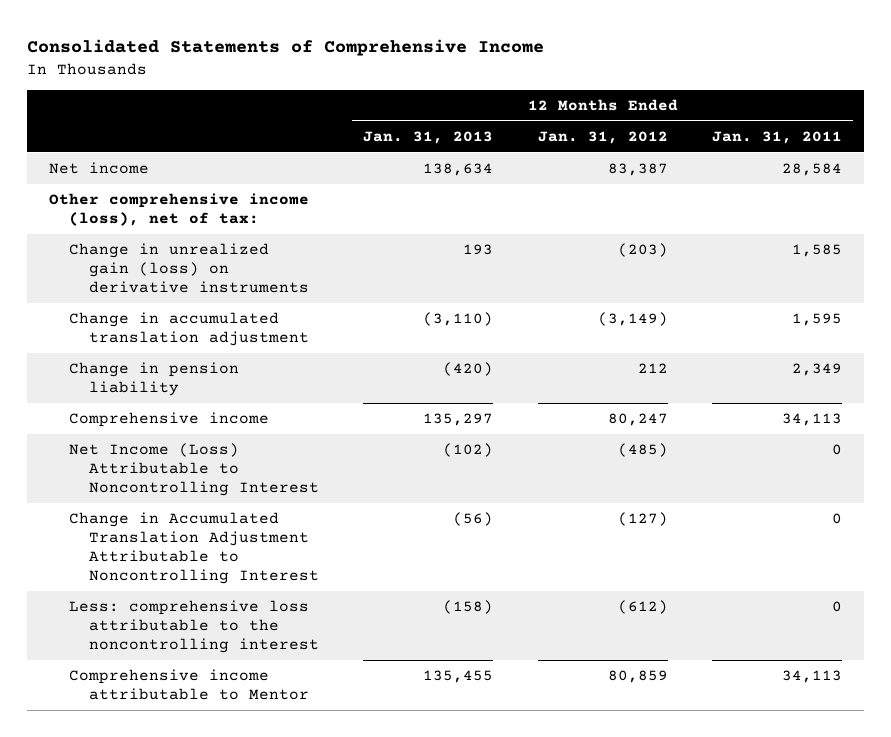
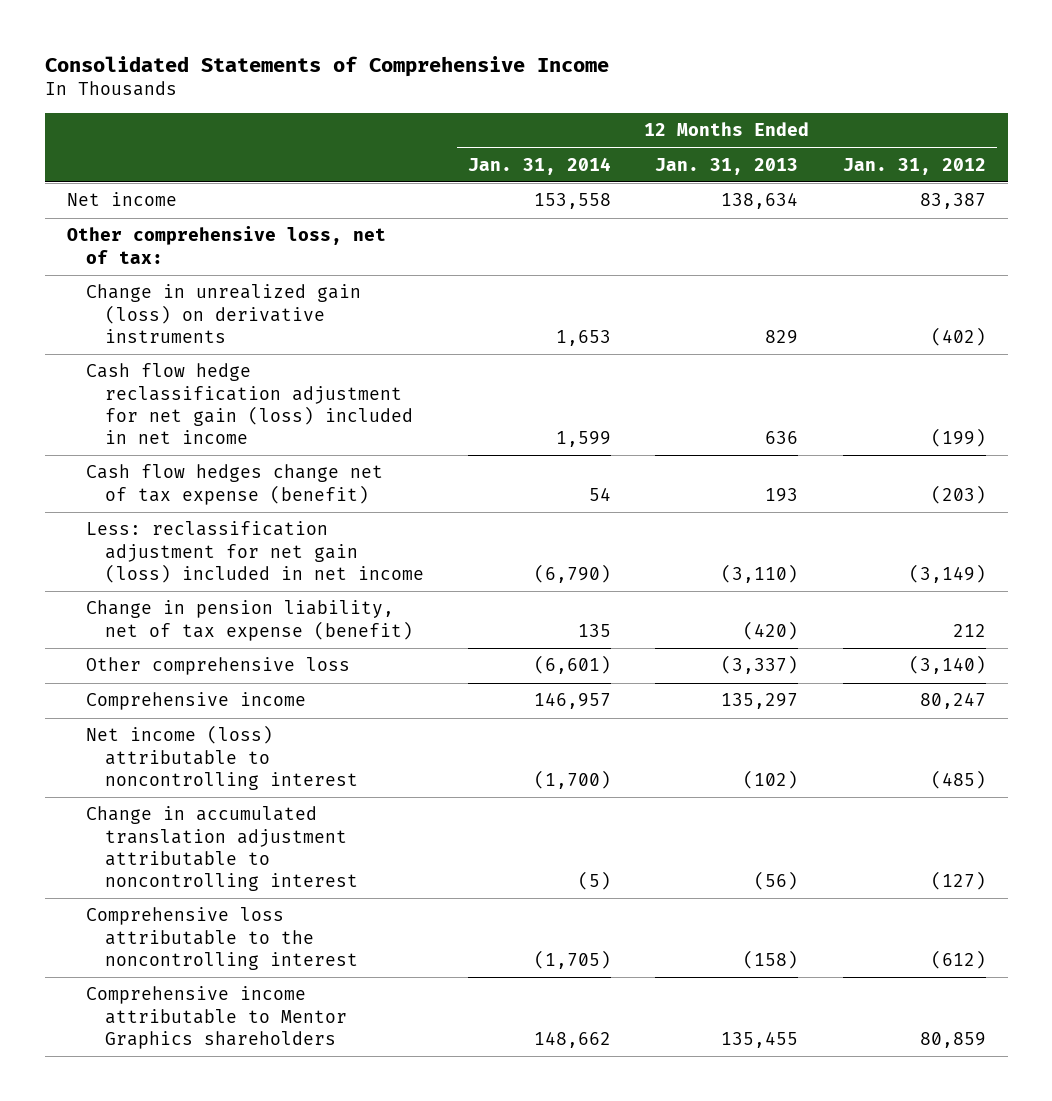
[711,131,842,145] Jan. 31, 2011 -> none
none -> [467,156,611,175] Jan. 31, 2014
[49,193,310,227] Other comprehensive income (loss), net of tax: -> [66,226,386,264] Other comprehensive loss, net of tax:
[463,244,494,256] 193 -> [765,329,799,344] 829
[617,243,668,258] (203) -> [930,326,986,346] (402)
none -> [85,363,413,444] Cash flow hedge reclassification adjustment for net gain (loss) included in net income
none -> [85,464,383,505] Cash flow hedges change net of tax expense (benefit)
[69,312,310,347] Change in accumulated translation adjustment -> [85,521,424,583] Less: reclassification adjustment for net gain (loss) included in net income
[69,362,240,397] Change in pension liability -> [85,600,413,641] Change in pension liability, net of tax expense (benefit)
none -> [85,657,350,676] Other comprehensive loss
[69,443,320,496] Net Income (Loss) Attributable to Noncontrolling Interest -> [85,725,358,790] Net income (loss) attributable to noncontrolling interest
[69,512,320,584] Change in Accumulated Translation Adjustment Attributable to Noncontrolling Interest -> [85,806,358,891] Change in accumulated translation adjustment attributable to noncontrolling interest
[69,600,320,653] Less: comprehensive loss attributable to the noncontrolling interest -> [85,907,358,970] Comprehensive loss attributable to the noncontrolling interest
[69,669,310,701] Comprehensive income attributable to Mentor -> [85,986,347,1049] Comprehensive income attributable to Mentor Graphics shareholders

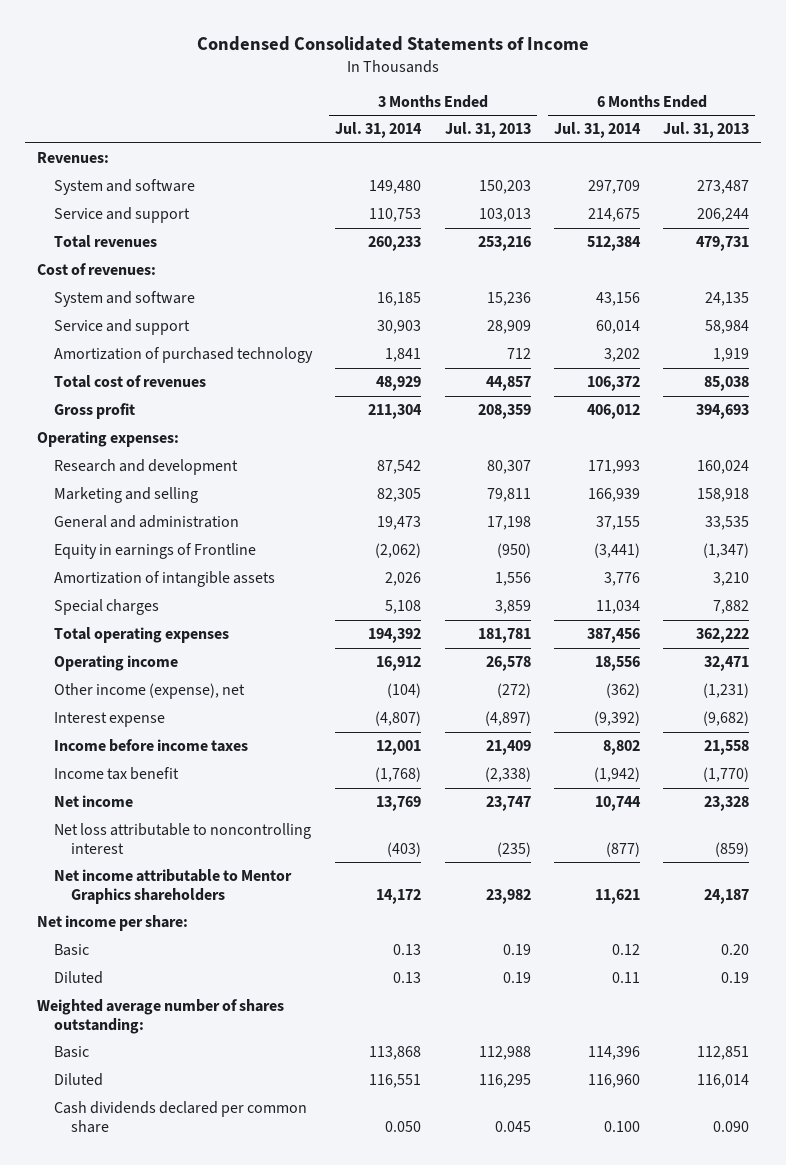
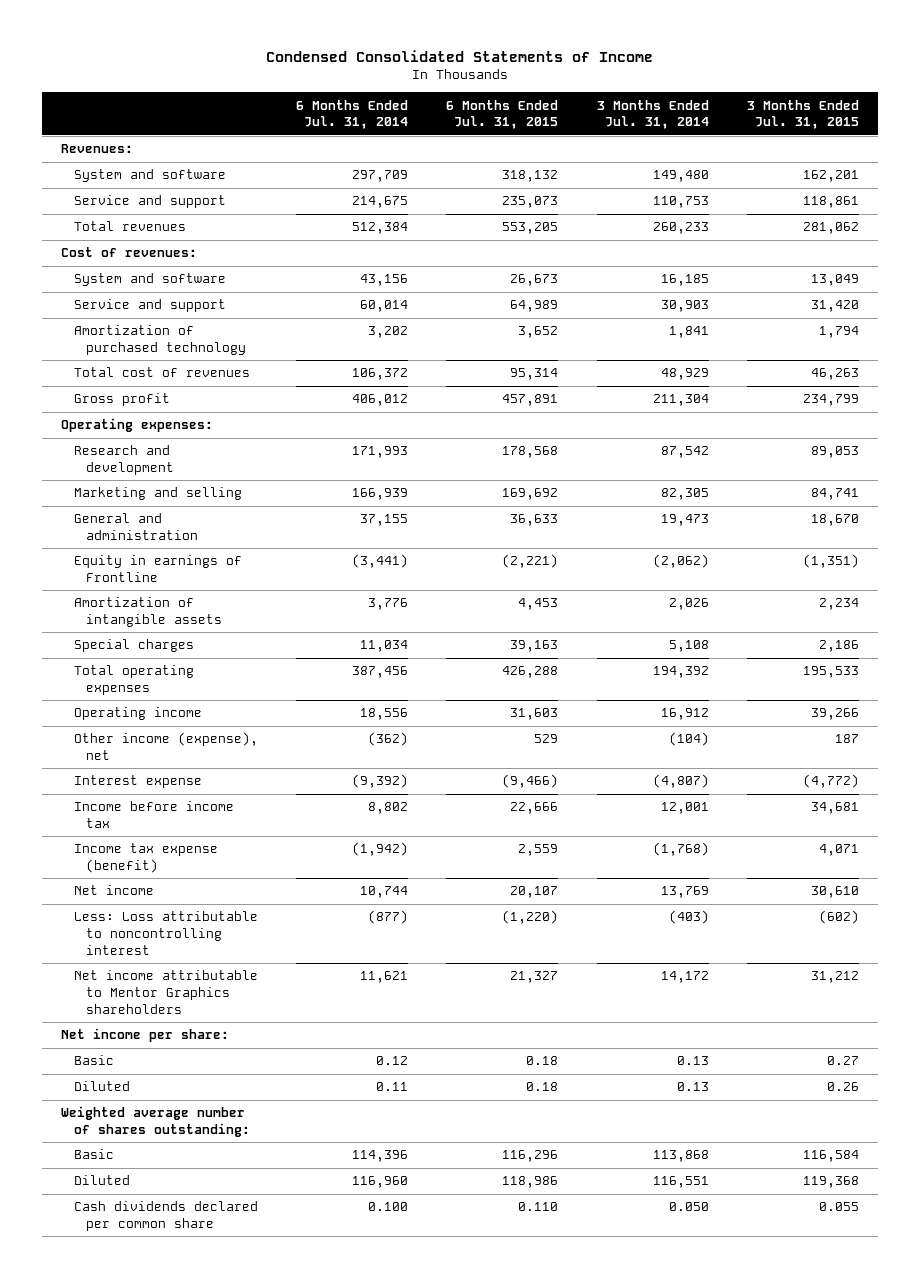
[444,122,531,139] Jul. 31, 2013 -> none
[663,122,750,139] Jul. 31, 2013 -> none
none -> [446,99,559,130] 6 Months Ended Jul. 31, 2015
none -> [746,99,859,130] 3 Months Ended Jul. 31, 2015
[53,739,248,753] Income before income taxes -> [73,801,234,828] Income before income tax
[53,767,179,781] Income tax benefit -> [73,843,218,873] Income tax expense (benefit)
[53,823,311,854] Net loss attributable to noncontrolling interest -> [73,911,258,955] Less: Loss attributable to noncontrolling interest

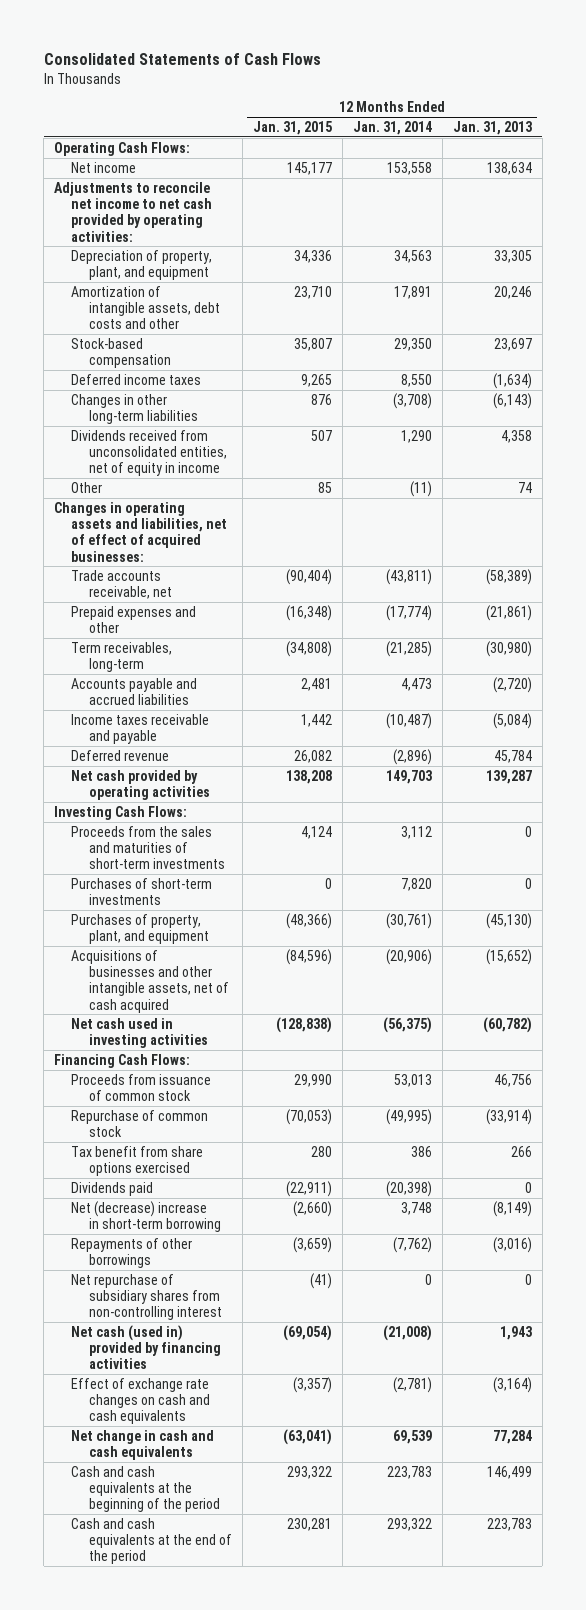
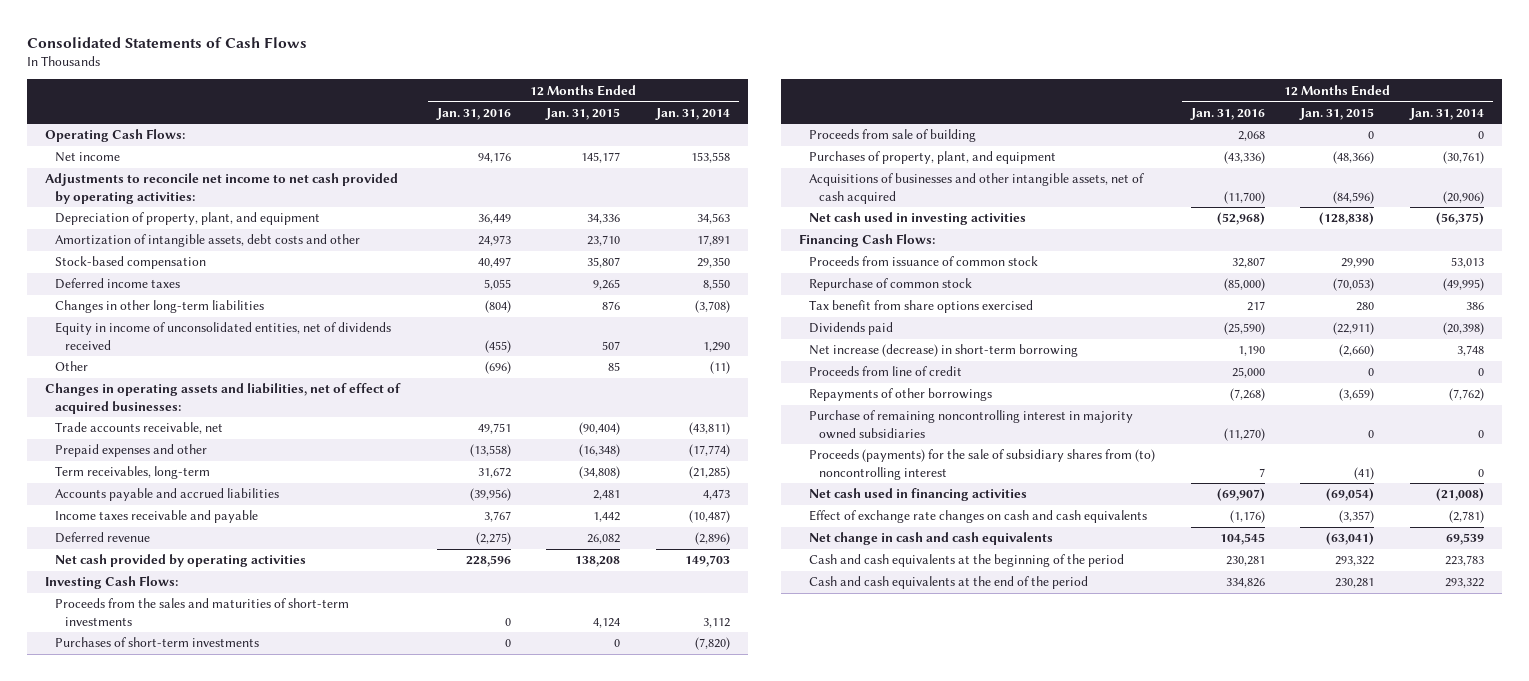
[452,121,532,136] Jan. 31, 2013 -> none
none -> [435,107,511,120] Jan. 31, 2016
[71,429,227,477] Dividends received from unconsolidated entities, net of equity in income -> [54,322,391,350] Equity in income of unconsolidated entities, net of dividends received
[400,877,432,891] 7,820 -> [694,637,730,651] (7,820)
none -> [808,129,976,143] Proceeds from sale of building
[71,1200,221,1232] Net (decrease) increase in short-term borrowing -> [808,344,1078,358] Net increase (decrease) in short-term borrowing
none -> [808,366,962,377] Proceeds from line of credit
none -> [808,410,1133,439] Purchase of remaining noncontrolling interest in majority owned subsidiaries
[71,1273,222,1321] Net repurchase of subsidiary shares from non-controlling interest -> [808,449,1155,480] Proceeds (payments) for the sale of subsidiary shares from (to) noncontrolling interest
[71,1324,221,1370] Net cash (used in) provided by financing activities -> [808,488,1027,502] Net cash used in financing activities

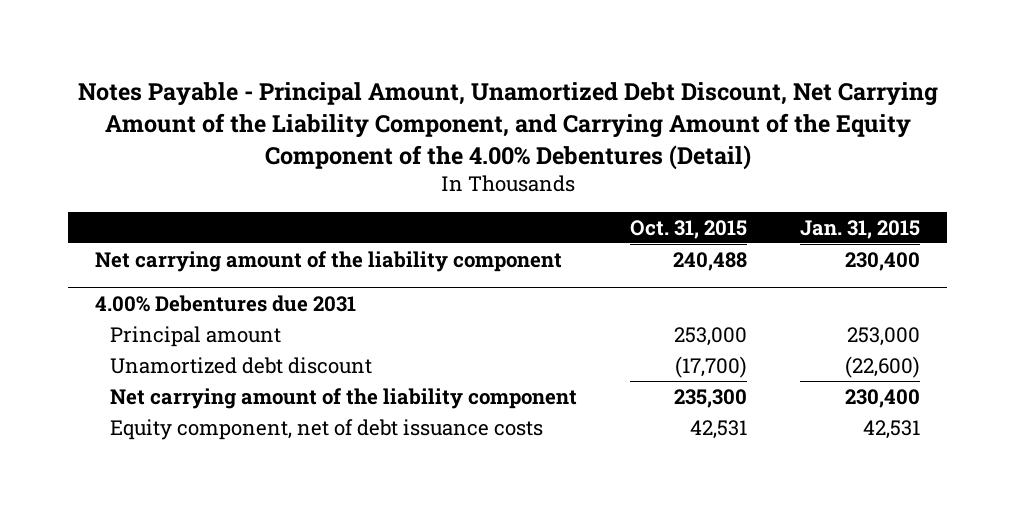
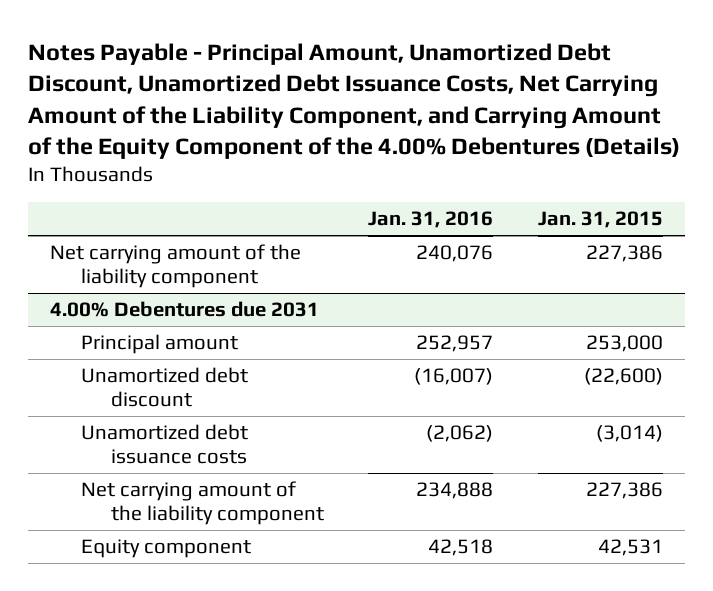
[77,82,938,170] Notes Payable - Principal Amount, Unamortized Debt Discount, Net Carrying Amount of the Liability Component, and Carrying Amount of the Equity Component of the 4.00% Debentures (Detail) -> [28,42,681,160] Notes Payable - Principal Amount, Unamortized Debt Discount, Unamortized Debt Issuance Costs, Net Carrying Amount of the Liability Component, and Carrying Amount of the Equity Component of the 4.00% Debentures (Details)
[630,219,748,239] Oct. 31, 2015 -> none
none -> [368,211,494,229] Jan. 31, 2016
[845,251,921,271] 230,400 -> [585,245,663,263] 227,386
none -> [80,424,248,465] Unamortized debt issuance costs
[845,388,921,408] 230,400 -> [585,482,663,500] 227,386
[110,418,544,440] Equity component, net of debt issuance costs -> [80,539,251,559] Equity component

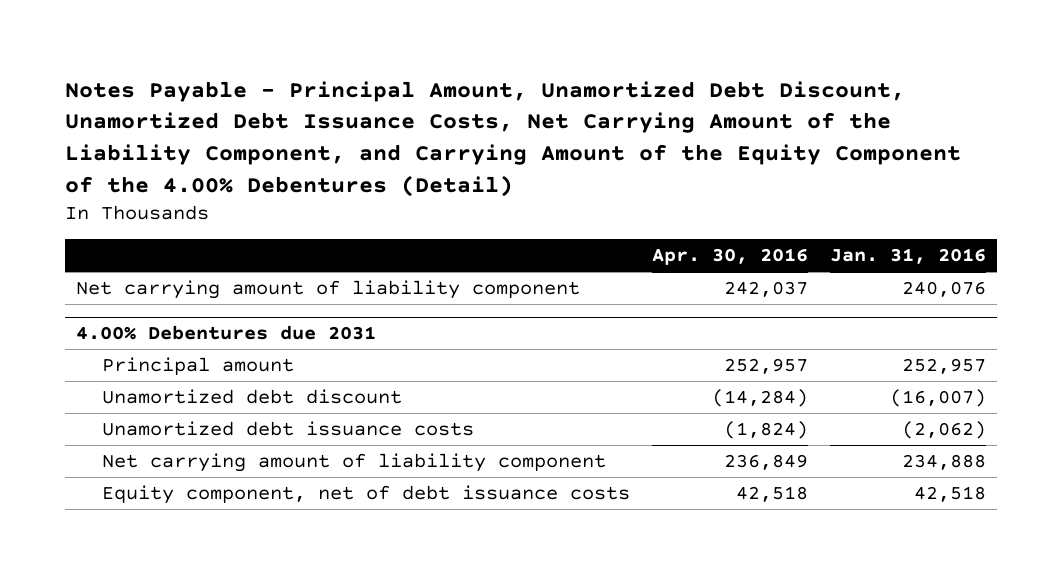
[28,42,681,160] Notes Payable - Principal Amount, Unamortized Debt Discount, Unamortized Debt Issuance Costs, Net Carrying Amount of the Liability Component, and Carrying Amount of the Equity Component of the 4.00% Debentures (Details) -> [65,80,962,197] Notes Payable - Principal Amount, Unamortized Debt Discount, Unamortized Debt Issuance Costs, Net Carrying Amount of the Liability Component, and Carrying Amount of the Equity Component of the 4.00% Debentures (Detail)
[537,211,663,229] Jan. 31, 2015 -> none
none -> [651,248,808,266] Apr. 30, 2016
[50,244,302,289] Net carrying amount of the liability component -> [76,279,581,299] Net carrying amount of liability component
[80,481,325,526] Net carrying amount of the liability component -> [102,452,607,472] Net carrying amount of liability component
[80,539,251,559] Equity component -> [102,484,631,504] Equity component, net of debt issuance costs

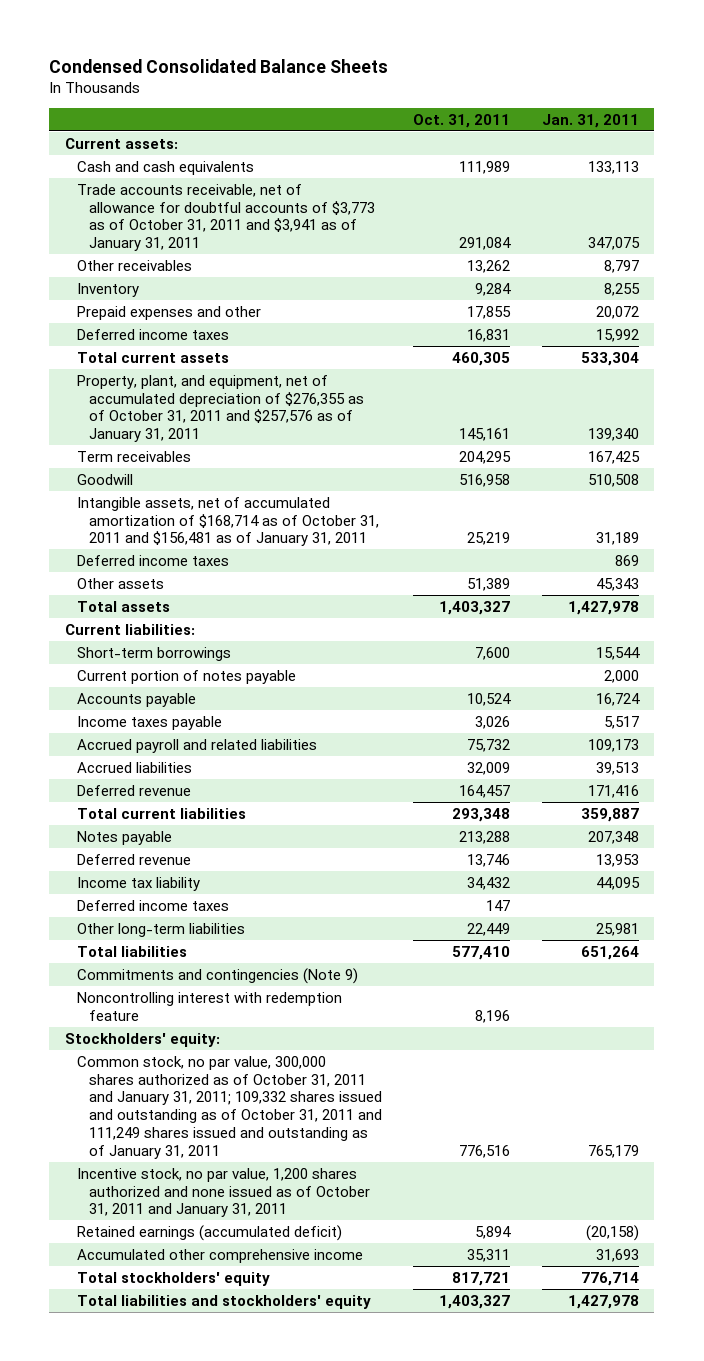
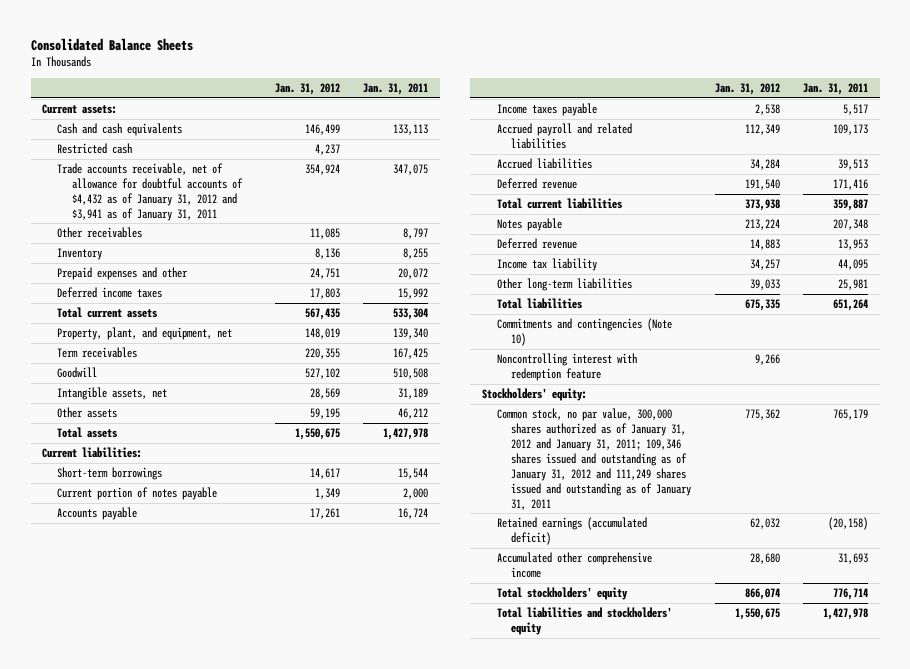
[49,58,389,73] Condensed Consolidated Balance Sheets -> [30,37,193,51] Consolidated Balance Sheets
[413,113,511,128] Oct. 31, 2011 -> none
none -> [275,83,341,96] Jan. 31, 2012
none -> [57,143,133,155] Restricted cash
[77,183,376,252] Trade accounts receivable, net of allowance for doubtful accounts of $3,773 as of October 31, 2011 and $3,941 as of January 31, 2011 -> [57,163,243,221] Trade accounts receivable, net of allowance for doubtful accounts of $4,432 as of January 31, 2012 and $3,941 as of January 31, 2011
[77,374,365,443] Property, plant, and equipment, net of accumulated depreciation of $276,355 as of October 31, 2011 and $257,576 as of January 31, 2011 -> [57,327,233,341] Property, plant, and equipment, net
[77,554,230,566] Deferred income taxes -> none
[77,496,380,547] Intangible assets, net of accumulated amortization of $168,714 as of October 31, 2011 and $156,481 as of January 31, 2011 -> [57,387,168,401] Intangible assets, net
[595,577,639,591] 45,343 -> [398,408,429,420] 46,212
[77,899,230,911] Deferred income taxes -> none
[77,967,359,984] Commitments and contingencies (Note 9) -> [496,318,672,346] Commitments and contingencies (Note 10)
[77,1167,371,1218] Incentive stock, no par value, 1,200 shares authorized and none issued as of October 31, 2011 and January 31, 2011 -> none
[77,1055,383,1159] Common stock, no par value, 300,000 shares authorized as of October 31, 2011 and January 31, 2011; 109,332 shares issued and outstanding as of October 31, 2011 and 111,249 shares issued and outstanding as of January 31, 2011 -> [496,408,692,510] Common stock, no par value, 300,000 shares authorized as of January 31, 2012 and January 31, 2011; 109,346 shares issued and outstanding as of January 31, 2012 and 111,249 shares issued and outstanding as of January 31, 2011

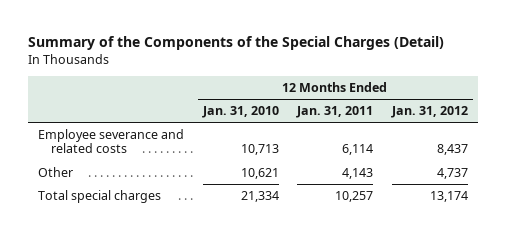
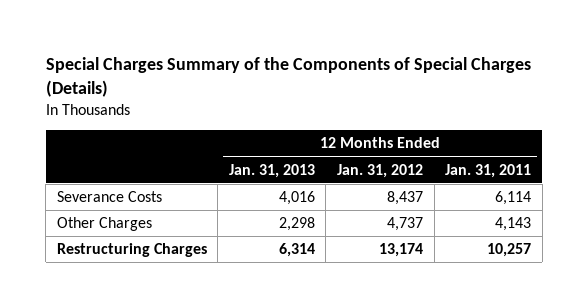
[28,36,445,51] Summary of the Components of the Special Charges (Detail) -> [45,56,531,97] Special Charges Summary of the Components of Special Charges (Details)
[201,106,279,119] Jan. 31, 2010 -> none
none -> [228,163,315,178] Jan. 31, 2013
[37,128,184,154] Employee severance and related costs -> [56,191,162,203] Severance Costs
[37,166,73,177] Other -> [56,217,152,232] Other Charges
[37,189,161,203] Total special charges -> [56,243,207,258] Restructuring Charges

